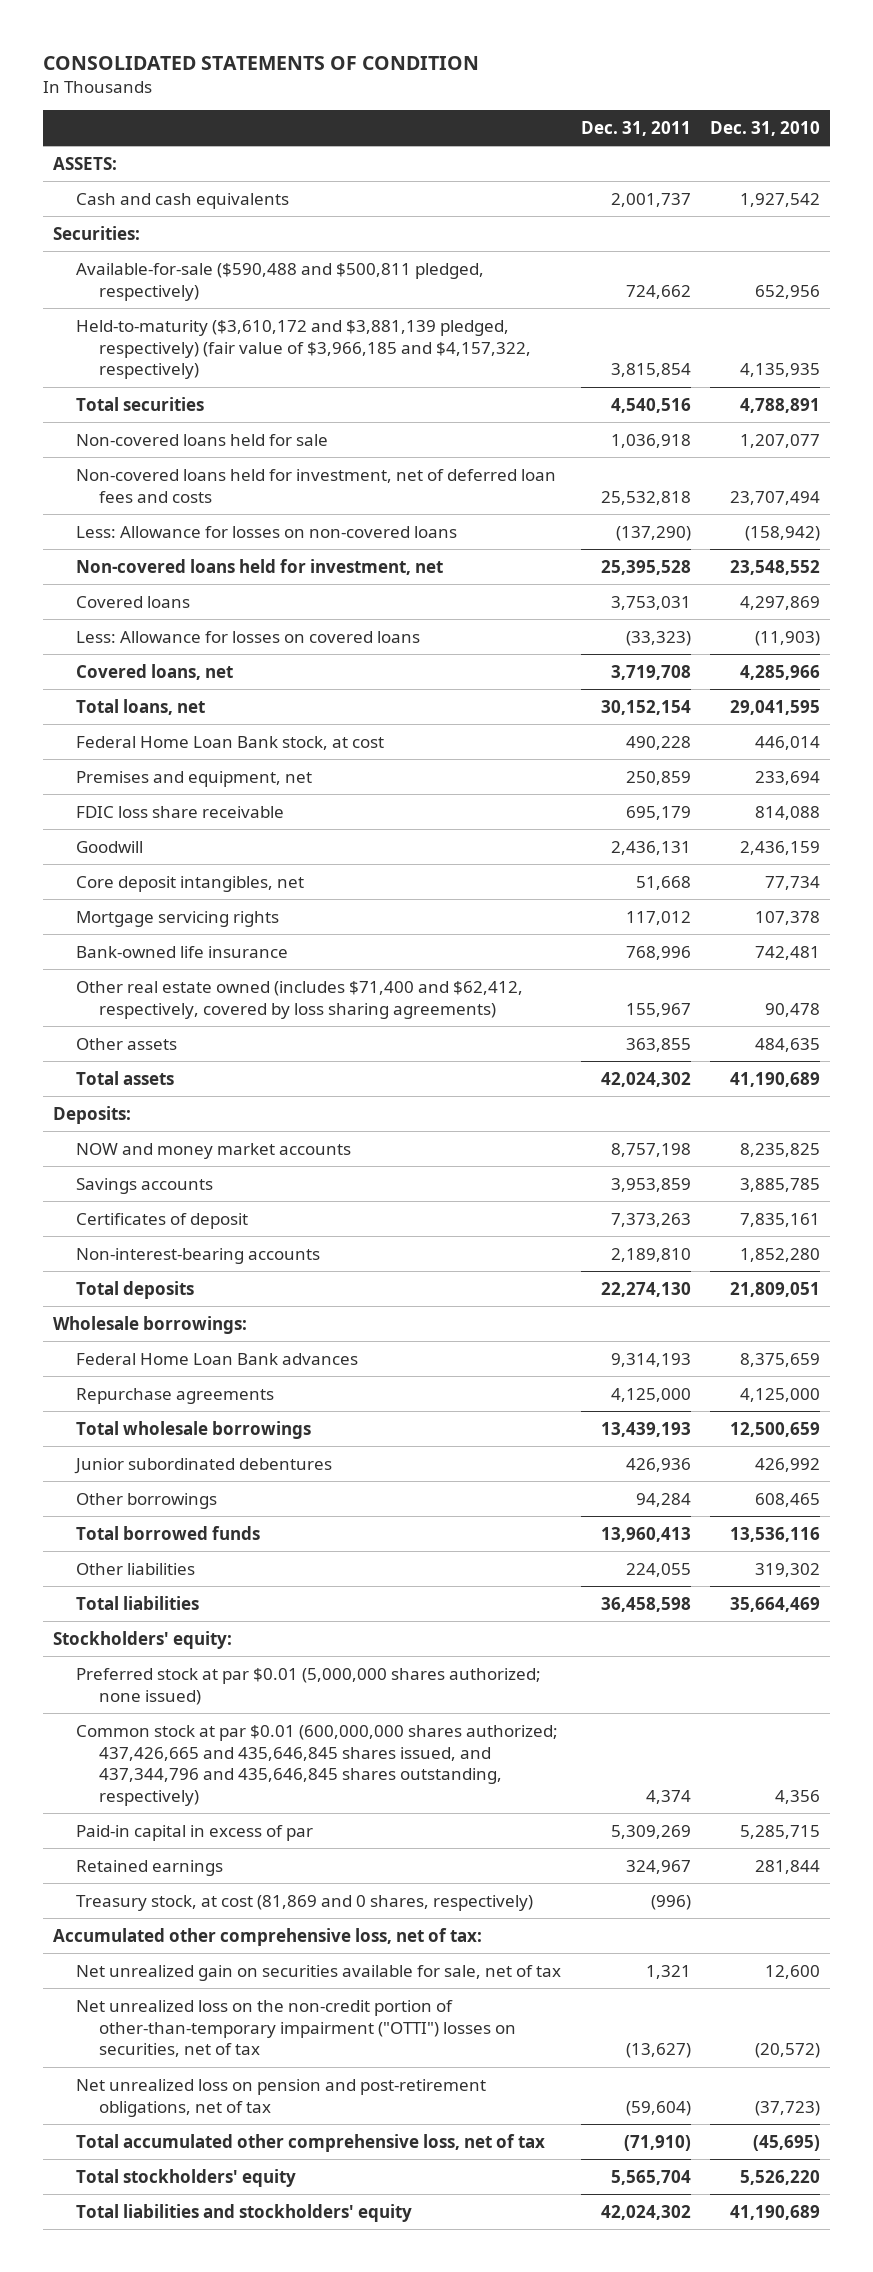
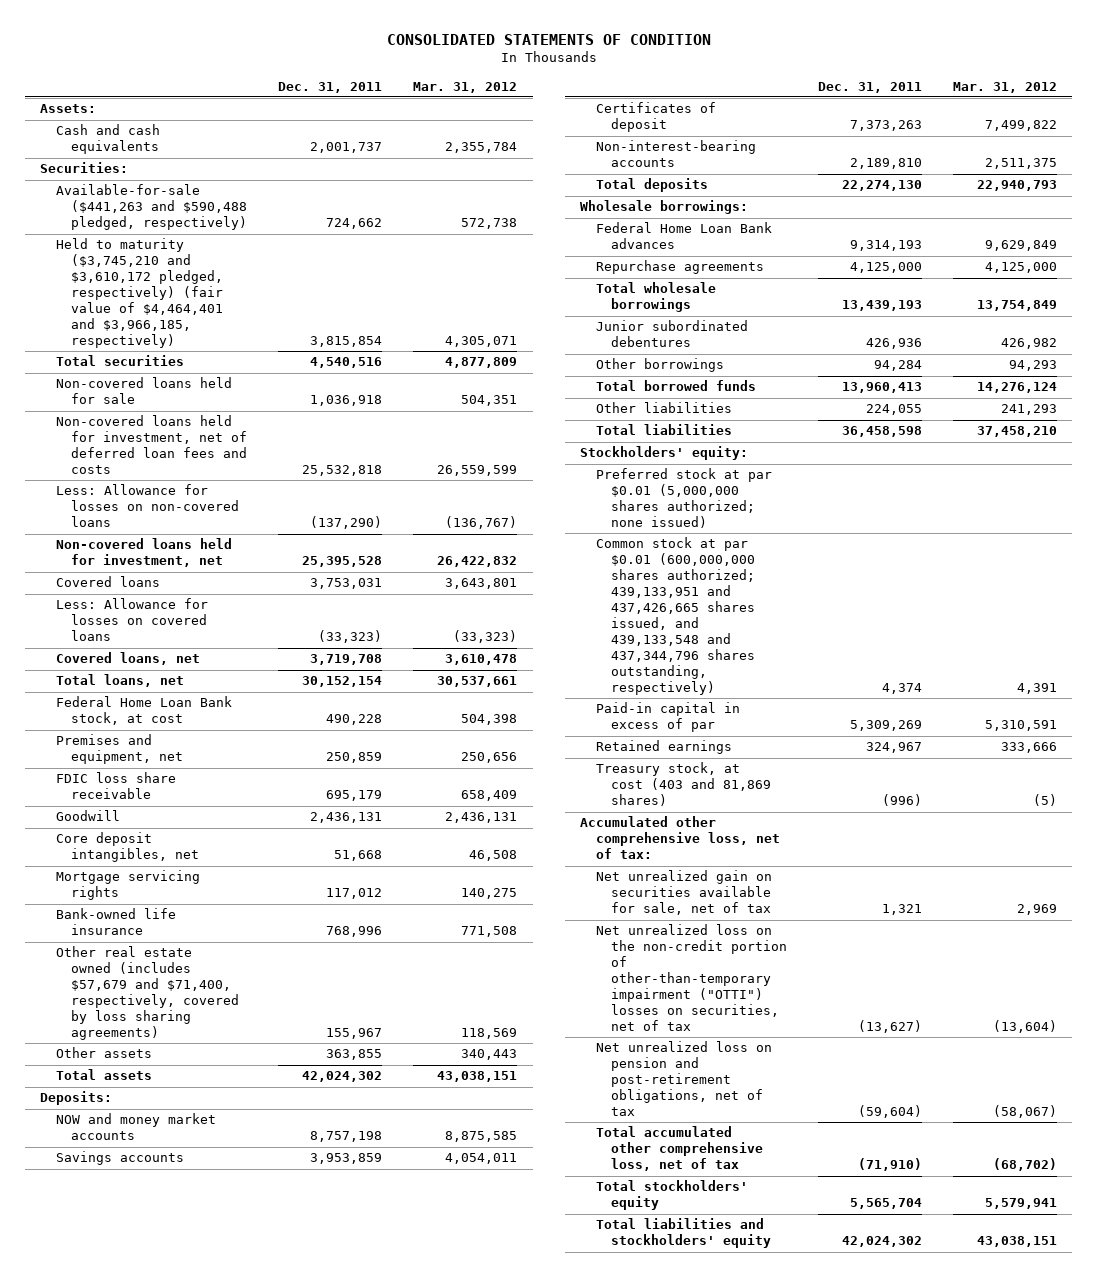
[710,120,821,136] Dec. 31, 2010 -> none
none -> [413,81,518,93] Mar. 31, 2012
[53,156,118,170] ASSETS: -> [40,104,97,114] Assets:
[76,262,485,301] Available-for-sale ($590,488 and $500,811 pledged, respectively) -> [55,184,248,231] Available-for-sale ($441,263 and $590,488 pledged, respectively)
[76,319,532,380] Held-to-maturity ($3,610,172 and $3,881,139 pledged, respectively) (fair value of $3,966,185 and $4,157,322, respectively) -> [55,238,224,349] Held to maturity ($3,745,210 and $3,610,172 pledged, respectively) (fair value of $4,464,401 and $3,966,185, respectively)
[76,980,524,1019] Other real estate owned (includes $71,400 and $62,412, respectively, covered by loss sharing agreements) -> [55,946,240,1041] Other real estate owned (includes $57,679 and $71,400, respectively, covered by loss sharing agreements)
[76,1724,559,1807] Common stock at par $0.01 (600,000,000 shares authorized; 437,426,665 and 435,646,845 shares issued, and 437,344,796 and 435,646,845 shares outstanding, respectively) -> [595,537,756,696] Common stock at par $0.01 (600,000,000 shares authorized; 439,133,951 and 437,426,665 shares issued, and 439,133,548 and 437,344,796 shares outstanding, respectively)
[76,1894,534,1911] Treasury stock, at cost (81,869 and 0 shares, respectively) -> [595,762,772,807] Treasury stock, at cost (403 and 81,869 shares)

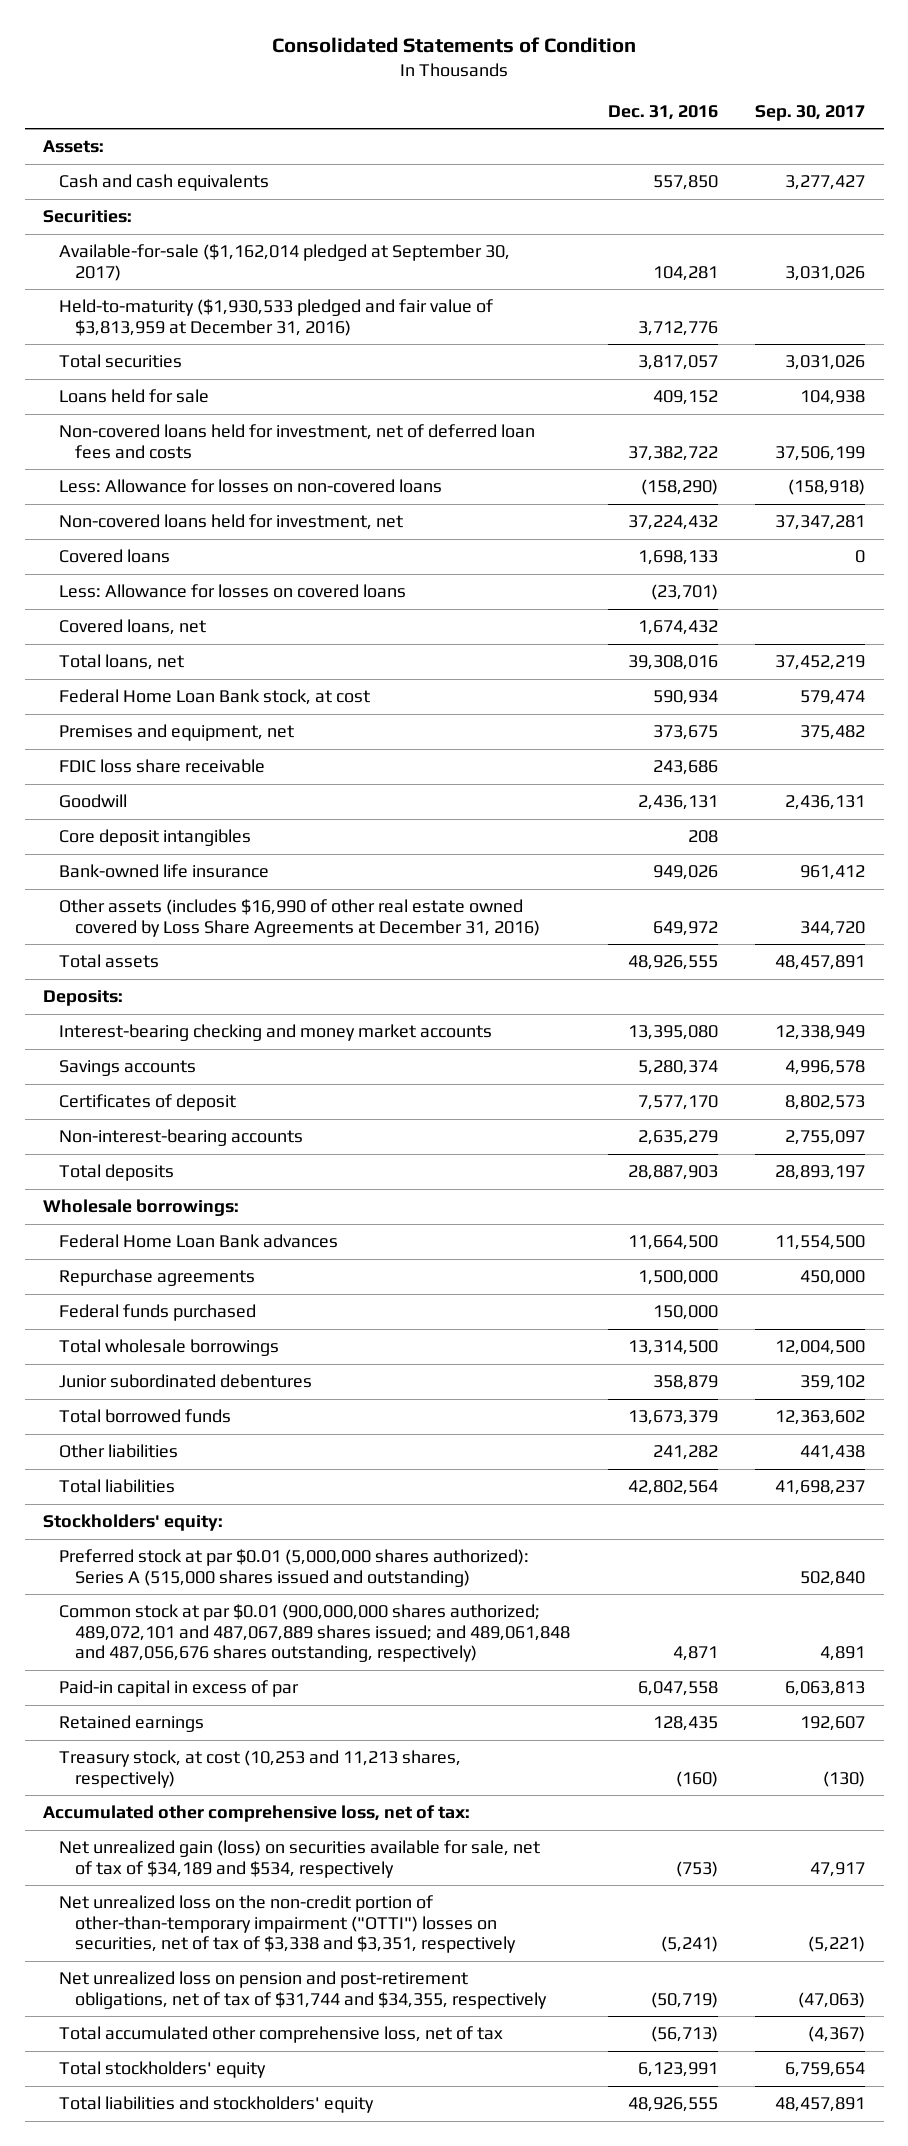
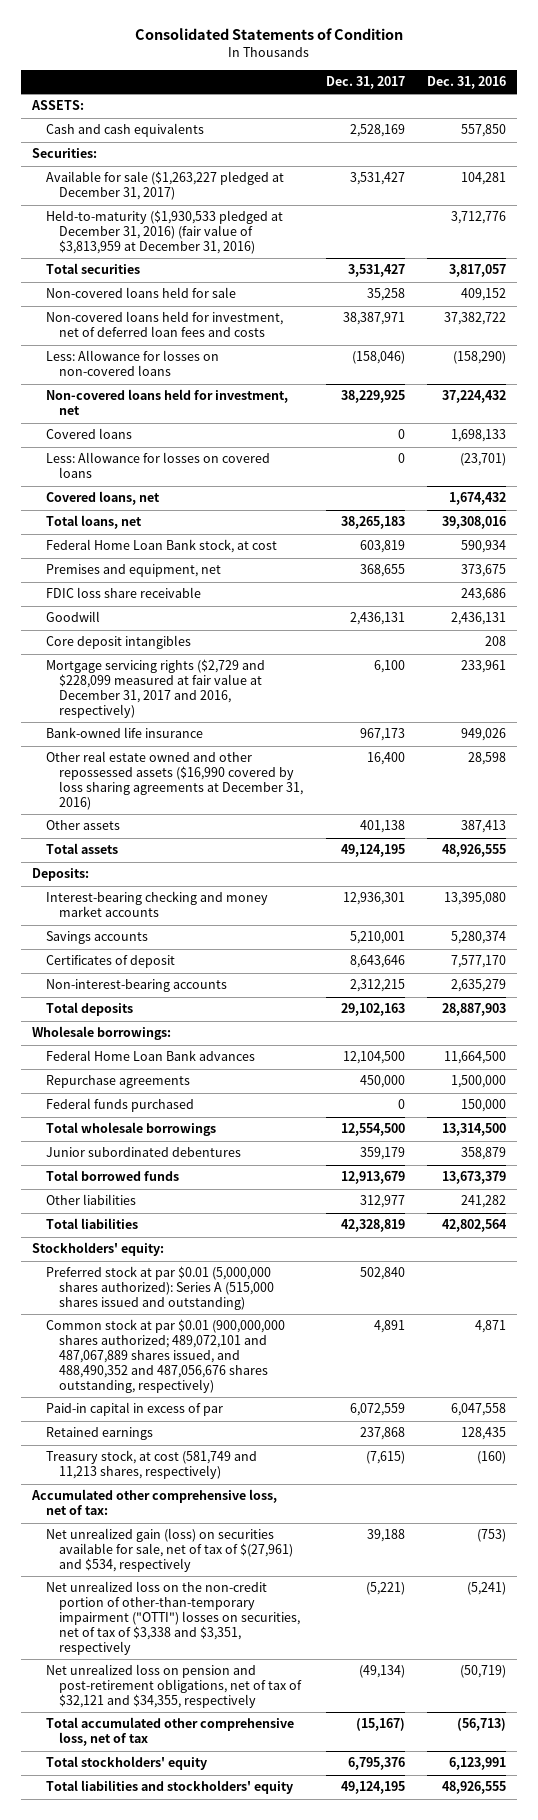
[754,104,865,121] Sep. 30, 2017 -> none
none -> [325,76,405,90] Dec. 31, 2017
[43,140,105,154] Assets: -> [31,100,85,111] ASSETS:
[59,244,511,281] Available-for-sale ($1,162,014 pledged at September 30, 2017) -> [45,171,284,201] Available for sale ($1,263,227 pledged at December 31, 2017)
[59,299,494,336] Held-to-maturity ($1,930,533 pledged and fair value of $3,813,959 at December 31, 2016) -> [45,210,283,255] Held-to-maturity ($1,930,533 pledged at December 31, 2016) (fair value of $3,813,959 at December 31, 2016)
[59,389,210,404] Loans held for sale -> [45,287,236,299] Non-covered loans held for sale
none -> [45,659,265,719] Mortgage servicing rights ($2,729 and $228,099 measured at fair value at December 31, 2017 and 2016, respectively)
[59,899,541,937] Other assets (includes $16,990 of other real estate owned covered by Loss Share Agreements at December 31, 2016) -> [45,751,304,811] Other real estate owned and other repossessed assets ($16,990 covered by loss sharing agreements at December 31, 2016)
[652,920,718,936] 649,972 -> [468,752,507,766] 28,598
none -> [45,820,120,831] Other assets
[59,1604,571,1663] Common stock at par $0.01 (900,000,000 shares authorized; 489,072,101 and 487,067,889 shares issued; and 489,061,848 and 487,056,676 shares outstanding, respectively) -> [45,1319,285,1394] Common stock at par $0.01 (900,000,000 shares authorized; 489,072,101 and 487,067,889 shares issued, and 488,490,352 and 487,056,676 shares outstanding, respectively)
[59,1750,462,1788] Treasury stock, at cost (10,253 and 11,213 shares, respectively) -> [45,1450,257,1480] Treasury stock, at cost (581,749 and 11,213 shares, respectively)
[59,1840,541,1878] Net unrealized gain (loss) on securities available for sale, net of tax of $34,189 and $534, respectively -> [45,1528,294,1573] Net unrealized gain (loss) on securities available for sale, net of tax of $(27,961) and $534, respectively
[59,1971,548,2009] Net unrealized loss on pension and post-retirement obligations, net of tax of $31,744 and $34,355, respectively -> [45,1664,303,1709] Net unrealized loss on pension and post-retirement obligations, net of tax of $32,121 and $34,355, respectively

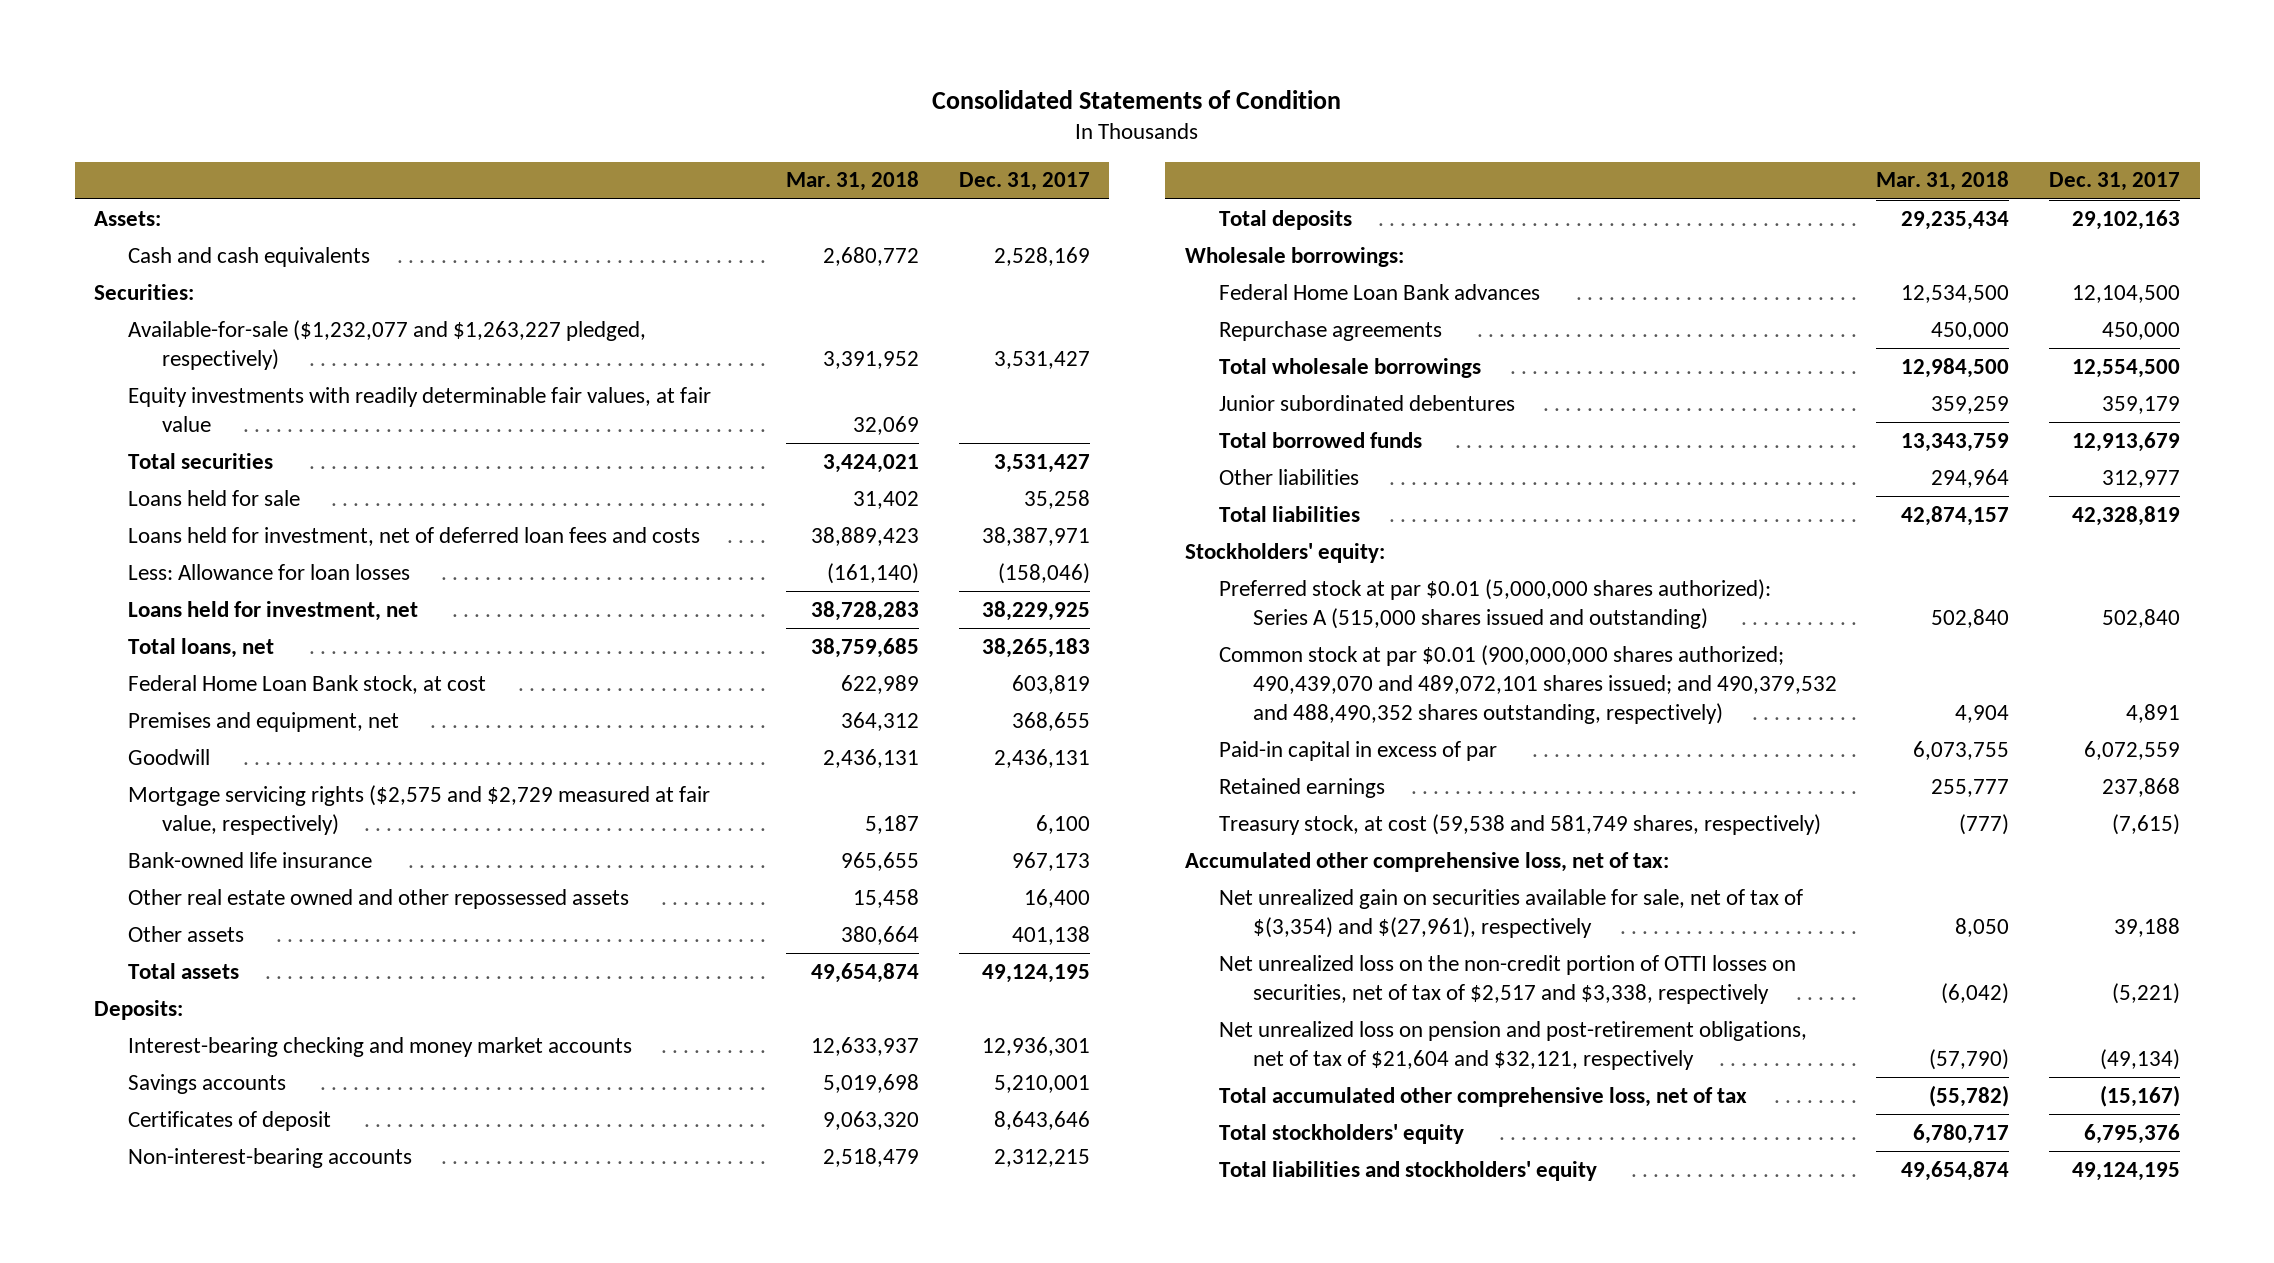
[427,76,507,90] Dec. 31, 2016 -> none
none -> [786,171,920,192] Mar. 31, 2018
[31,100,85,111] ASSETS: -> [94,210,162,226] Assets:
[45,210,283,255] Held-to-maturity ($1,930,533 pledged at December 31, 2016) (fair value of $3,813,959 at December 31, 2016) -> none
[45,171,284,201] Available for sale ($1,263,227 pledged at December 31, 2017) -> [128,319,647,370] Available-for-sale ($1,232,077 and $1,263,227 pledged, respectively)
none -> [128,386,712,432] Equity investments with readily determinable fair values, at fair value
[45,428,132,440] Covered loans -> none
[45,452,270,479] Less: Allowance for losses on covered loans -> none
[45,491,160,506] Covered loans, net -> none
[45,287,236,299] Non-covered loans held for sale -> [128,489,301,506] Loans held for sale
[45,311,283,338] Non-covered loans held for investment, net of deferred loan fees and costs -> [128,526,701,546] Loans held for investment, net of deferred loan fees and costs
[45,350,219,377] Less: Allowance for losses on non-covered loans -> [128,563,411,580] Less: Allowance for loan losses
[45,389,288,416] Non-covered loans held for investment, net -> [128,600,419,621] Loans held for investment, net
[45,587,201,599] FDIC loss share receivable -> none
[45,635,191,650] Core deposit intangibles -> none
[45,659,265,719] Mortgage servicing rights ($2,729 and $228,099 measured at fair value at December 31, 2017 and 2016, respectively) -> [128,784,711,835] Mortgage servicing rights ($2,575 and $2,729 measured at fair value, respectively)
[45,751,304,811] Other real estate owned and other repossessed assets ($16,990 covered by loss sharing agreements at December 31, 2016) -> [128,888,630,909] Other real estate owned and other repossessed assets
[45,1098,194,1113] Federal funds purchased -> none
[45,1319,285,1394] Common stock at par $0.01 (900,000,000 shares authorized; 489,072,101 and 487,067,889 shares issued, and 488,490,352 and 487,056,676 shares outstanding, respectively) -> [1218,644,1837,724] Common stock at par $0.01 (900,000,000 shares authorized; 490,439,070 and 489,072,101 shares issued; and 490,379,532 and 488,490,352 shares outstanding, respectively)
[45,1450,257,1480] Treasury stock, at cost (581,749 and 11,213 shares, respectively) -> [1218,813,1821,835] Treasury stock, at cost (59,538 and 581,749 shares, respectively)
[45,1528,294,1573] Net unrealized gain (loss) on securities available for sale, net of tax of $(27,961) and $534, respectively -> [1218,888,1803,938] Net unrealized gain on securities available for sale, net of tax of $(3,354) and $(27,961), respectively
[45,1581,301,1656] Net unrealized loss on the non-credit portion of other-than-temporary impairment ("OTTI") losses on securities, net of tax of $3,338 and $3,351, respectively -> [1218,954,1796,1004] Net unrealized loss on the non-credit portion of OTTI losses on securities, net of tax of $2,517 and $3,338, respectively
[45,1664,303,1709] Net unrealized loss on pension and post-retirement obligations, net of tax of $32,121 and $34,355, respectively -> [1218,1020,1807,1070] Net unrealized loss on pension and post-retirement obligations, net of tax of $21,604 and $32,121, respectively

